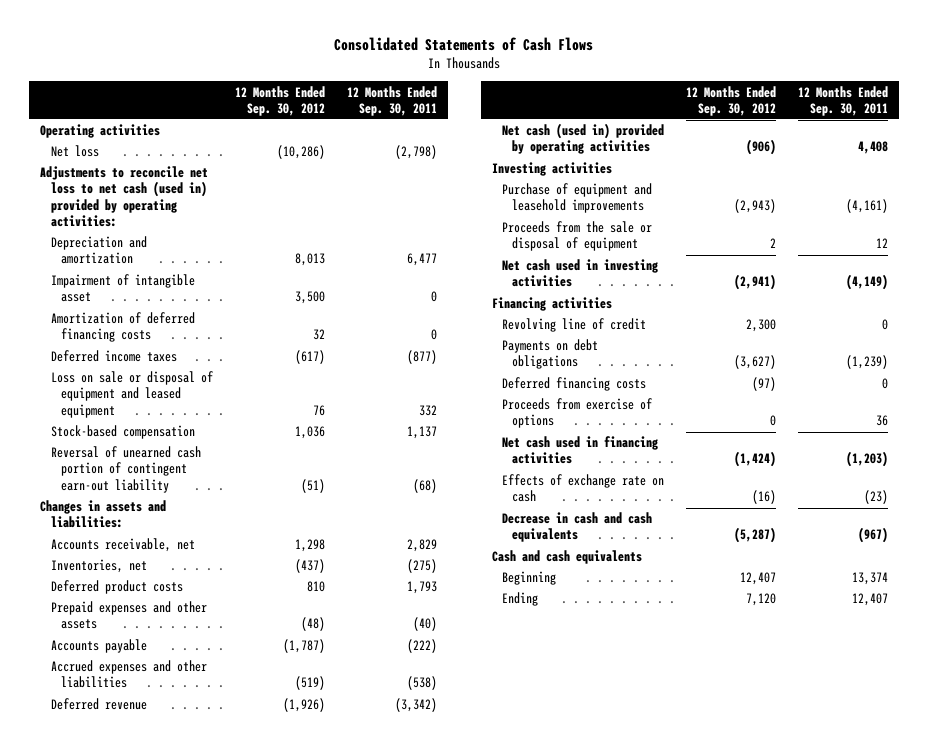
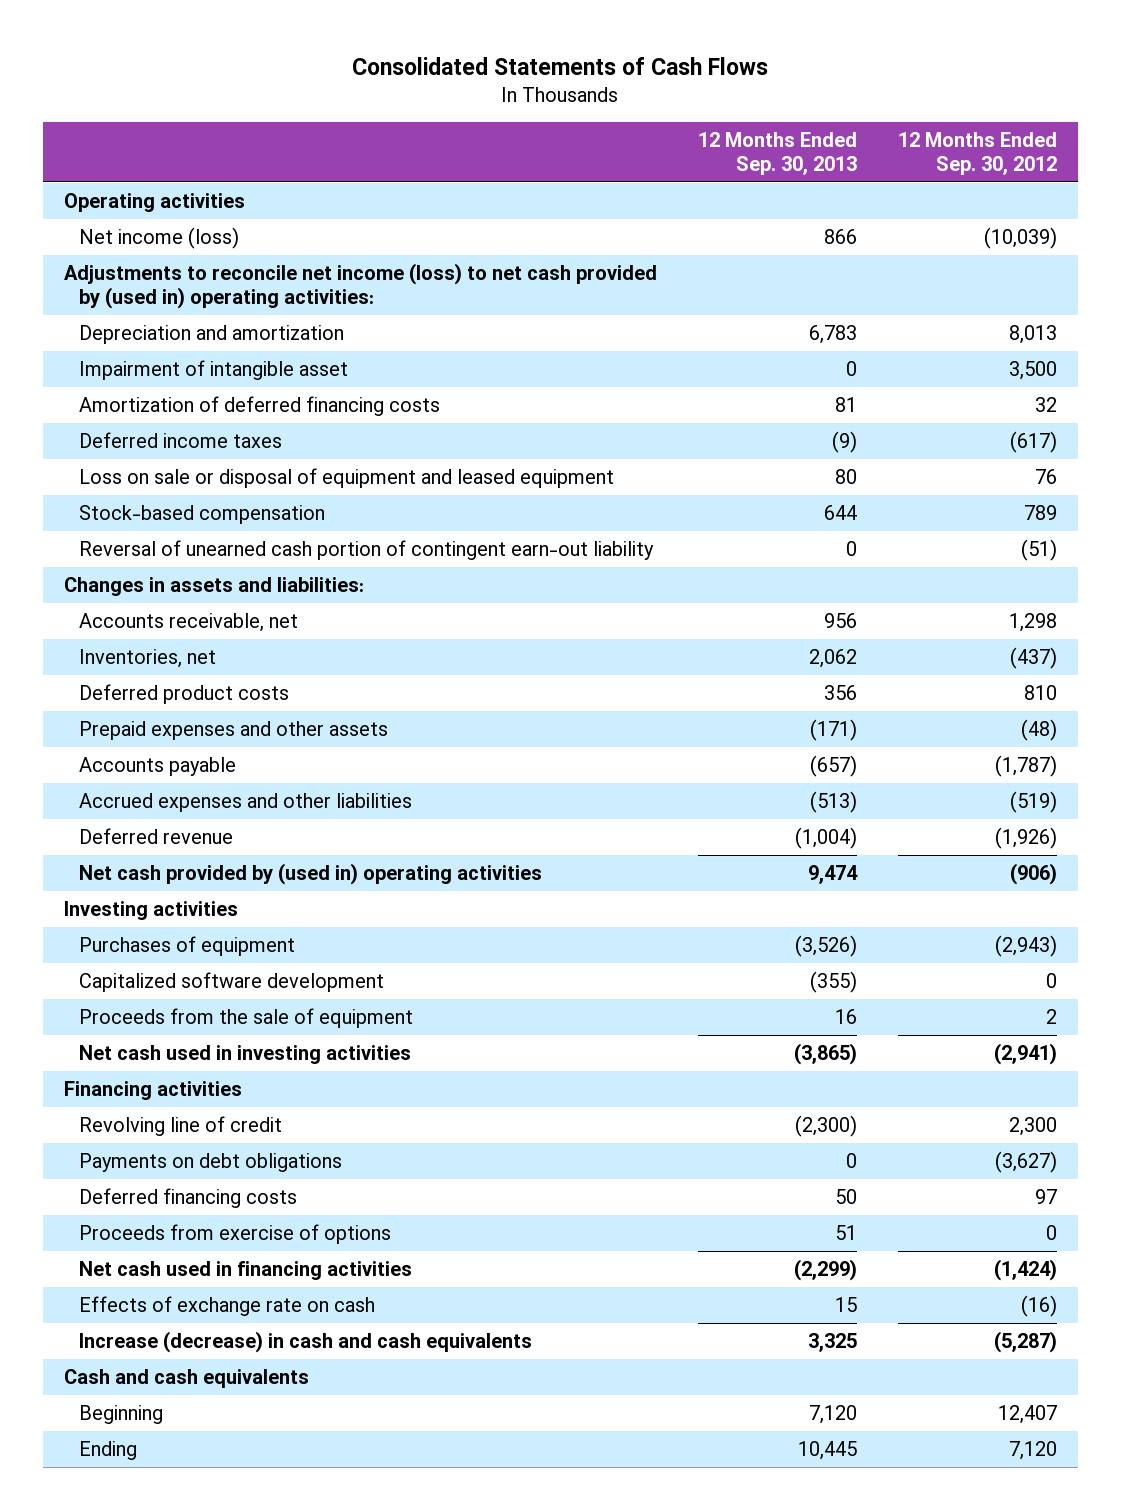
[346,85,437,116] 12 Months Ended Sep. 30, 2011 -> none
none -> [697,132,857,175] 12 Months Ended Sep. 30, 2013
[50,145,99,158] Net loss -> [79,227,240,250] Net income (loss)
[276,145,325,160] (10,286) -> [984,227,1058,250] (10,039)
[40,166,209,227] Adjustments to reconcile net loss to net cash (used in) provided by operating activities: -> [63,263,657,309] Adjustments to reconcile net income (loss) to net cash provided by (used in) operating activities:
[294,426,325,440] 1,036 -> [1024,505,1058,521] 789
[502,123,665,155] Net cash (used in) provided by operating activities -> [79,863,543,886] Net cash provided by (used in) operating activities
[502,183,653,214] Purchase of equipment and leasehold improvements -> [79,936,296,957] Purchases of equipment
none -> [79,972,385,993] Capitalized software development
[502,221,653,252] Proceeds from the sale or disposal of equipment -> [79,1008,414,1029] Proceeds from the sale of equipment
[752,377,777,392] (97) -> [1035,1189,1058,1205] 97
[502,512,653,543] Decrease in cash and cash equivalents -> [79,1331,533,1354] Increase (decrease) in cash and cash equivalents

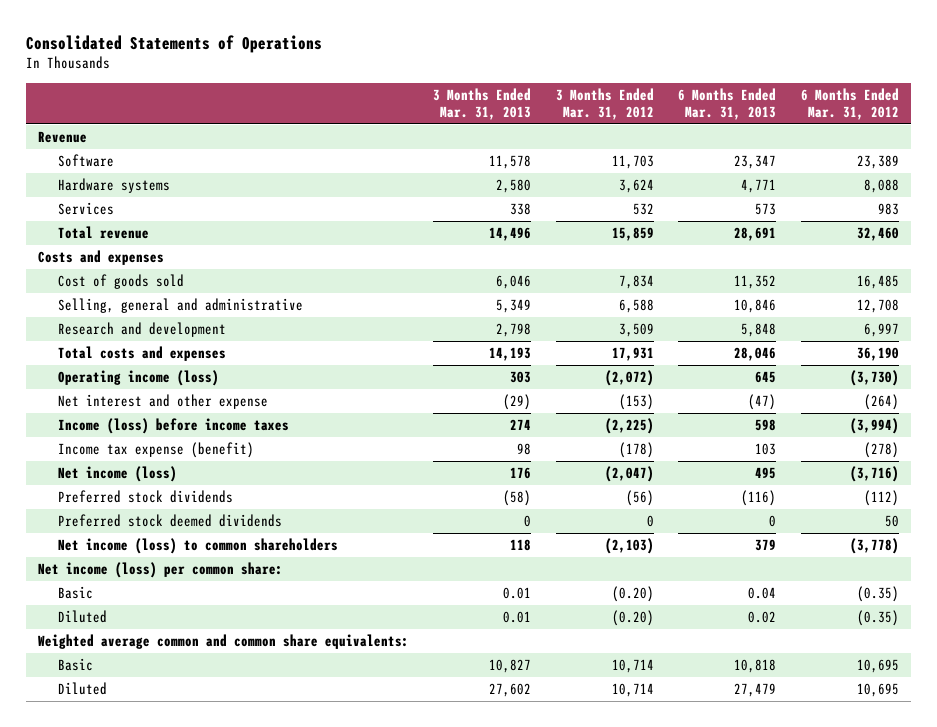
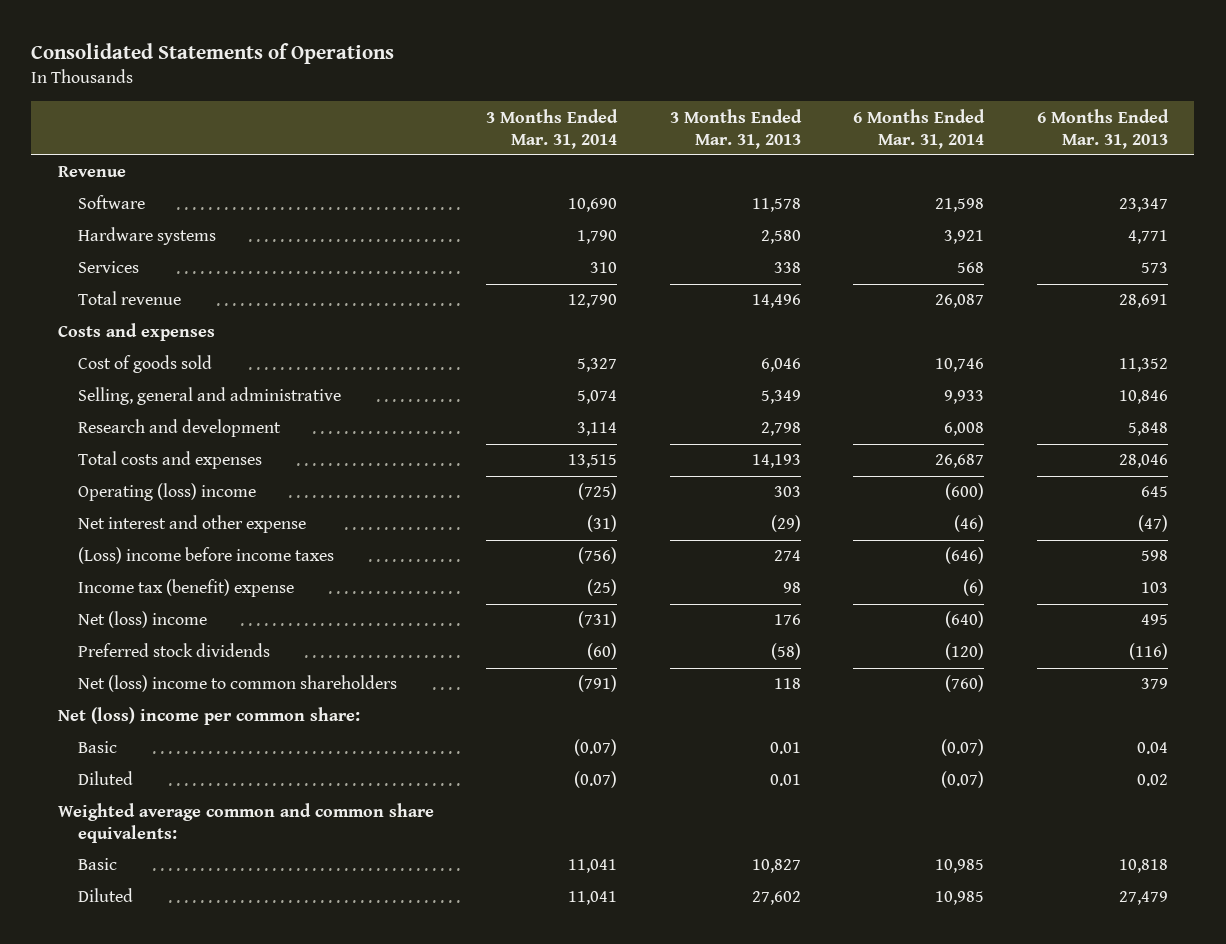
[555,87,654,121] 3 Months Ended Mar. 31, 2012 -> none
[800,87,899,121] 6 Months Ended Mar. 31, 2012 -> none
none -> [486,108,619,149] 3 Months Ended Mar. 31, 2014
none -> [853,108,986,149] 6 Months Ended Mar. 31, 2014
[57,369,219,386] Operating income (loss) -> [77,483,256,502] Operating (loss) income
[57,417,289,434] Income (loss) before income taxes -> [77,547,334,565] (Loss) income before income taxes
[57,441,254,458] Income tax expense (benefit) -> [77,579,294,598] Income tax (benefit) expense
[57,465,177,482] Net income (loss) -> [77,611,207,629] Net (loss) income
[57,513,282,527] Preferred stock deemed dividends -> none
[57,537,338,554] Net income (loss) to common shareholders -> [77,675,397,693] Net (loss) income to common shareholders
[38,561,284,578] Net income (loss) per common share: -> [57,707,360,726] Net (loss) income per common share:

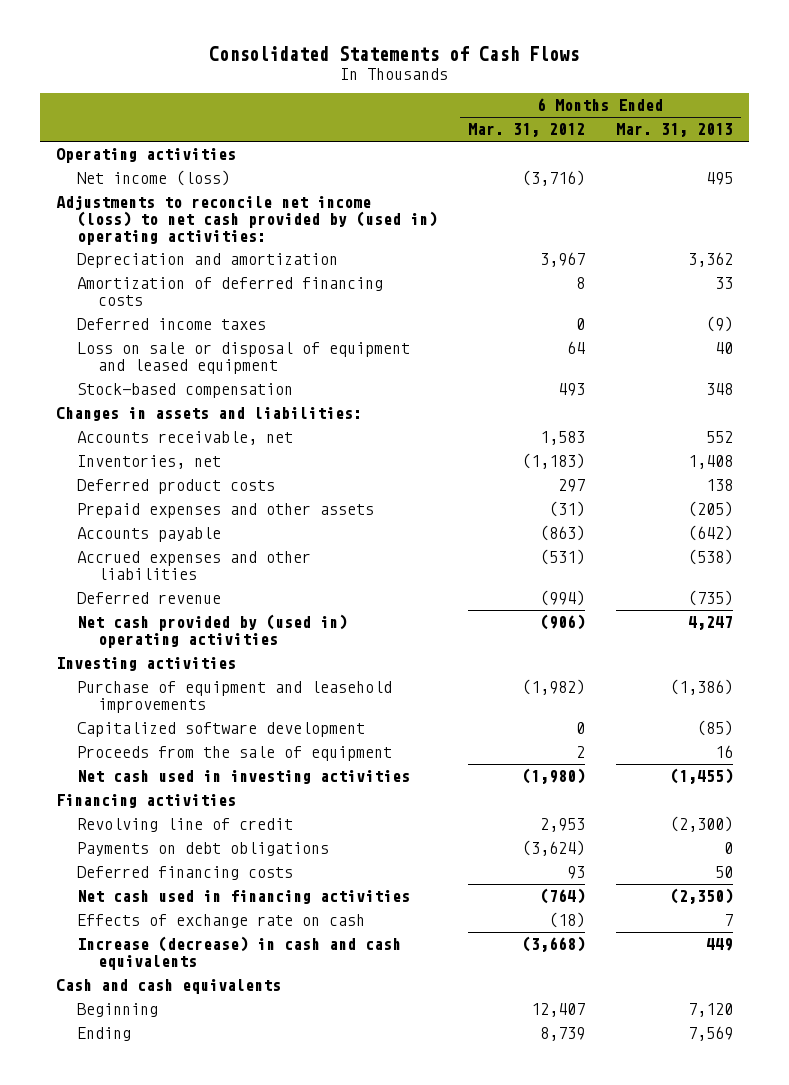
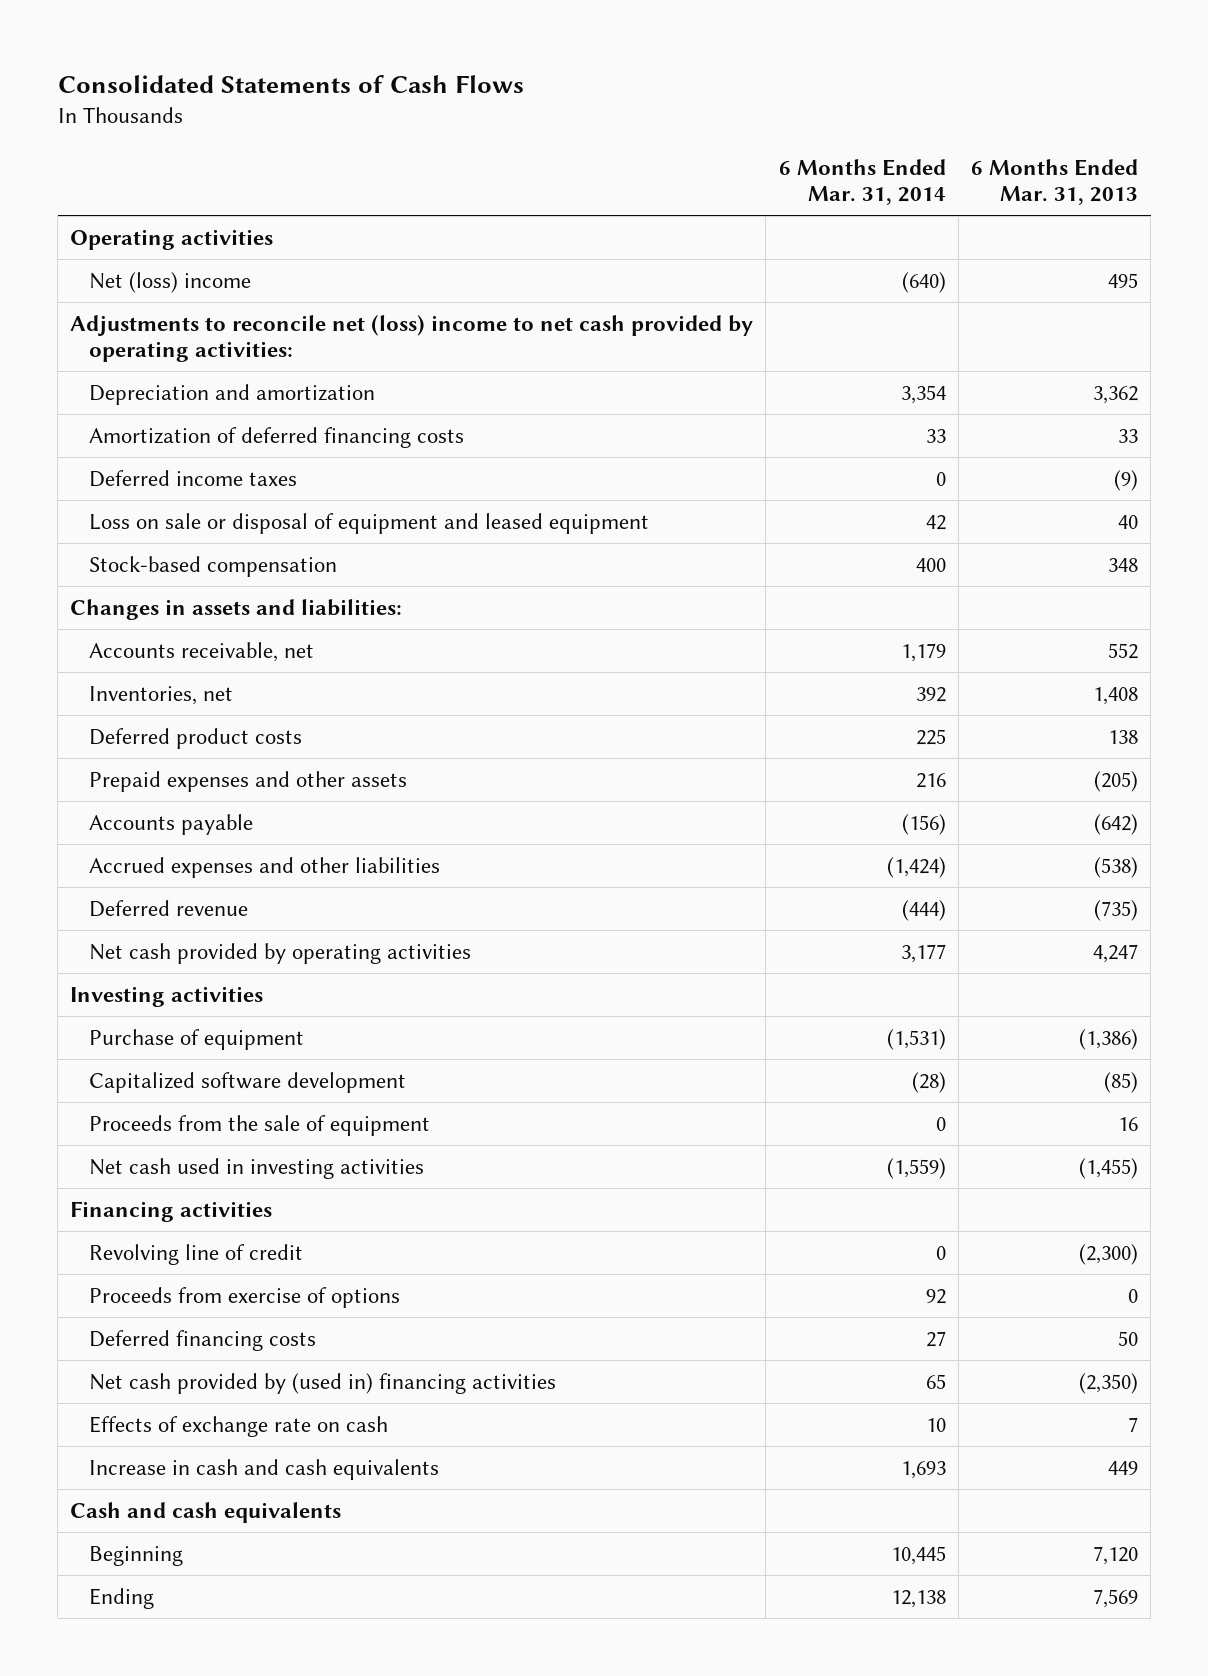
[467,123,585,138] Mar. 31, 2012 -> none
none -> [778,158,946,206] 6 Months Ended Mar. 31, 2014
[76,170,230,187] Net income (loss) -> [88,271,251,293] Net (loss) income
[55,195,437,245] Adjustments to reconcile net income (loss) to net cash provided by (used in) operating activities: -> [70,314,754,363] Adjustments to reconcile net (loss) income to net cash provided by operating activities:
[76,614,347,648] Net cash provided by (used in) operating activities -> [88,942,471,964] Net cash provided by operating activities
[76,681,392,713] Purchase of equipment and leasehold improvements -> [88,1028,304,1050] Purchase of equipment
[76,842,329,857] Payments on debt obligations -> none
none -> [88,1286,400,1308] Proceeds from exercise of options
[76,890,410,905] Net cash used in financing activities -> [88,1372,556,1394] Net cash provided by (used in) financing activities
[76,936,401,970] Increase (decrease) in cash and cash equivalents -> [88,1458,439,1480] Increase in cash and cash equivalents

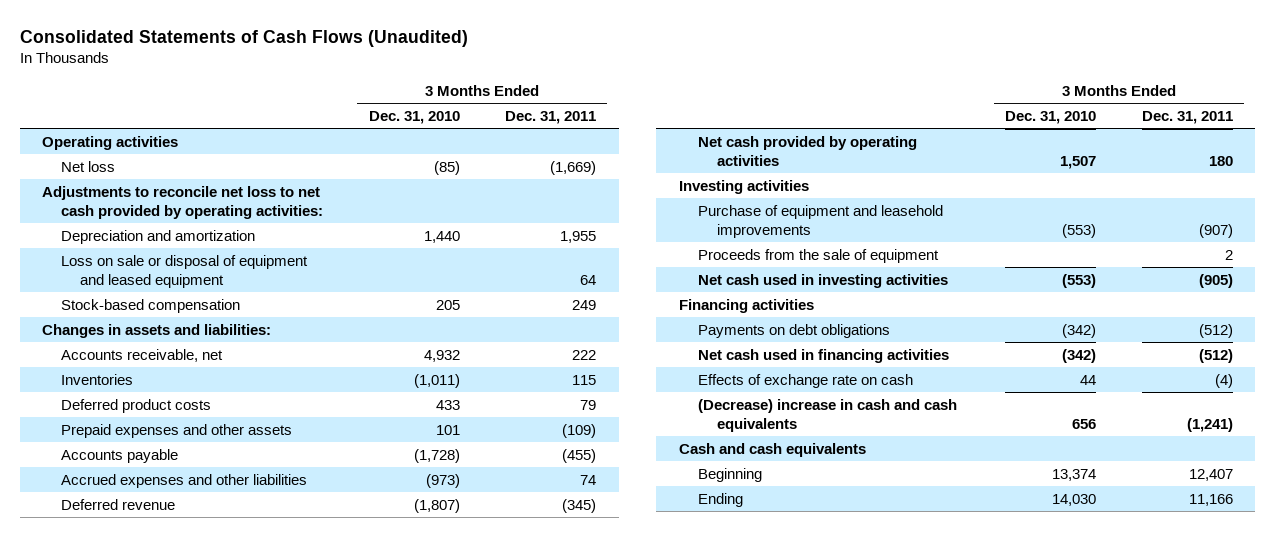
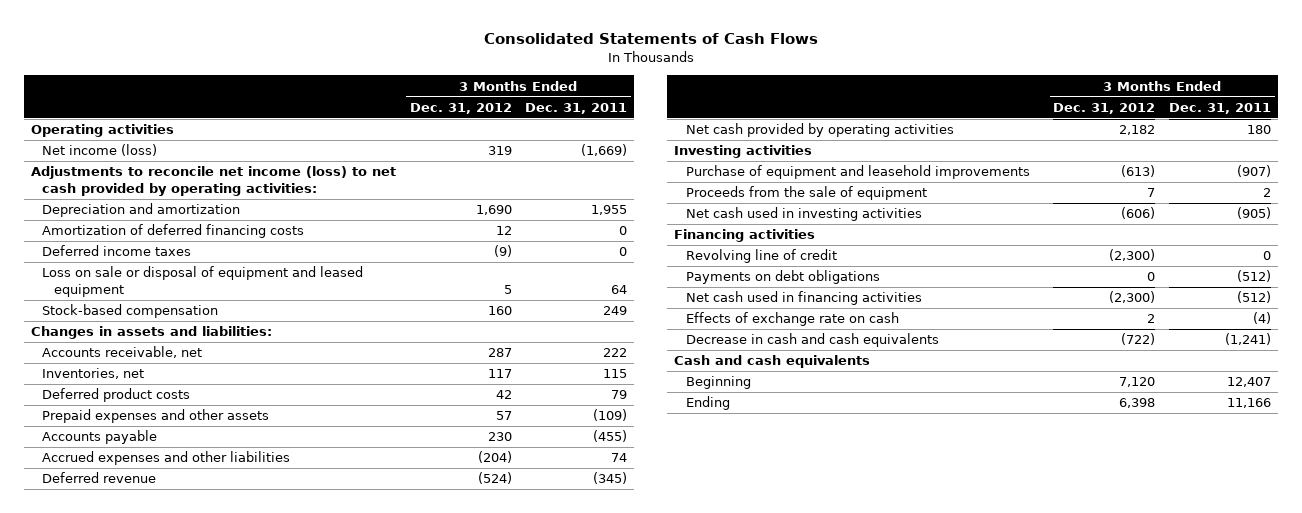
[19,30,468,48] Consolidated Statements of Cash Flows (Unaudited) -> [483,33,818,45] Consolidated Statements of Cash Flows
[368,110,460,124] Dec. 31, 2010 -> none
none -> [409,102,512,114] Dec. 31, 2012
[61,160,116,172] Net loss -> [42,144,158,157] Net income (loss)
[42,185,324,219] Adjustments to reconcile net loss to net cash provided by operating activities: -> [30,166,396,196] Adjustments to reconcile net income (loss) to net cash provided by operating activities:
none -> [42,224,305,239] Amortization of deferred financing costs
none -> [42,245,192,257] Deferred income taxes
[61,373,134,385] Inventories -> [42,368,145,380] Inventories, net
none -> [685,249,837,264] Revolving line of credit
[697,398,957,432] (Decrease) increase in cash and cash equivalents -> [685,333,939,348] Decrease in cash and cash equivalents

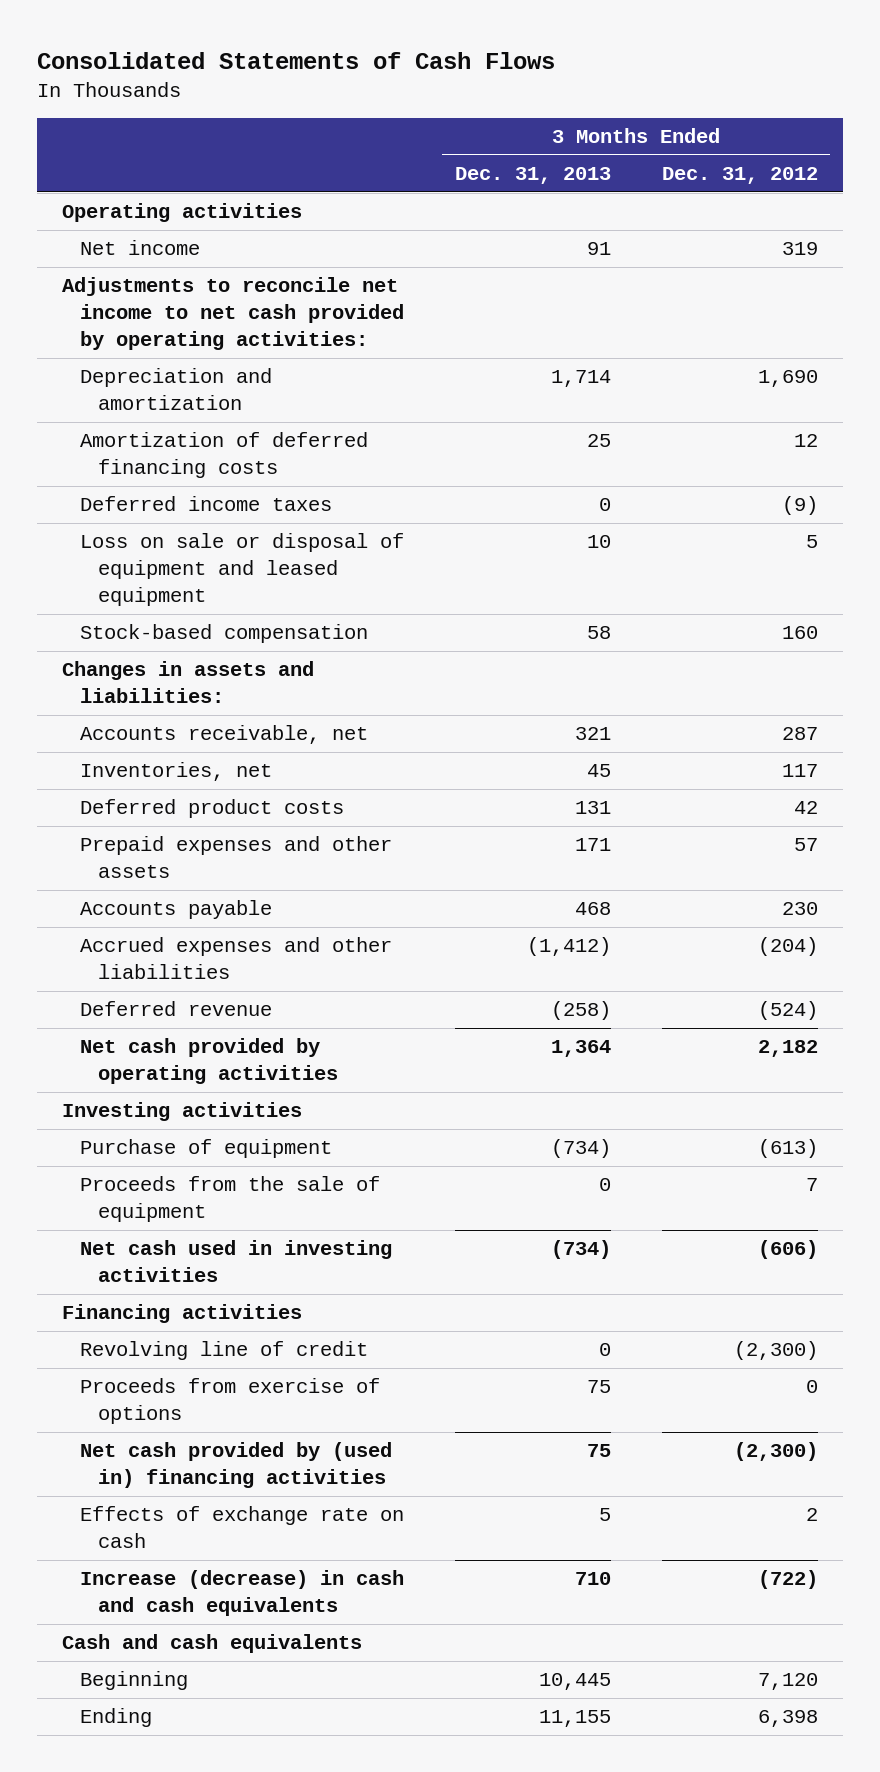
[525,102,628,114] Dec. 31, 2011 -> none
none -> [454,166,611,184] Dec. 31, 2013
[42,144,158,157] Net income (loss) -> [79,240,200,256] Net income
[30,166,396,196] Adjustments to reconcile net income (loss) to net cash provided by operating activities: -> [62,277,404,351] Adjustments to reconcile net income to net cash provided by operating activities:
[685,165,1030,180] Purchase of equipment and leasehold improvements -> [79,1139,332,1159] Purchase of equipment
[685,270,880,285] Payments on debt obligations -> none
none -> [79,1378,380,1425] Proceeds from exercise of options
[685,291,922,306] Net cash used in financing activities -> [79,1442,392,1489] Net cash provided by (used in) financing activities
[685,333,939,348] Decrease in cash and cash equivalents -> [79,1570,404,1617] Increase (decrease) in cash and cash equivalents

